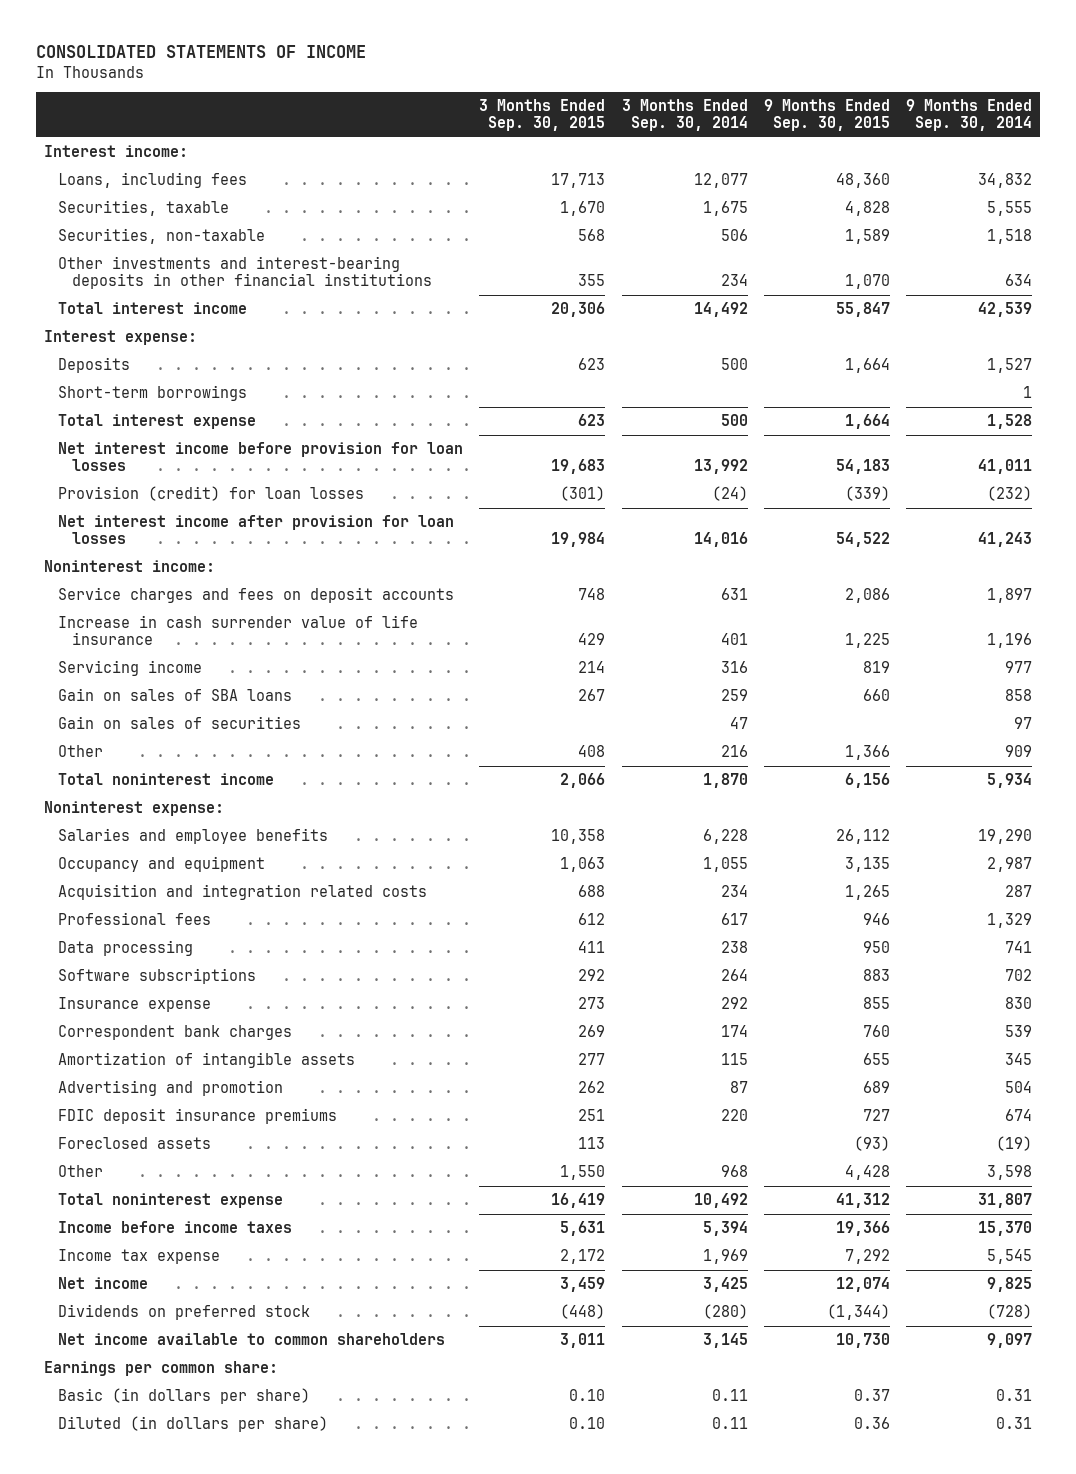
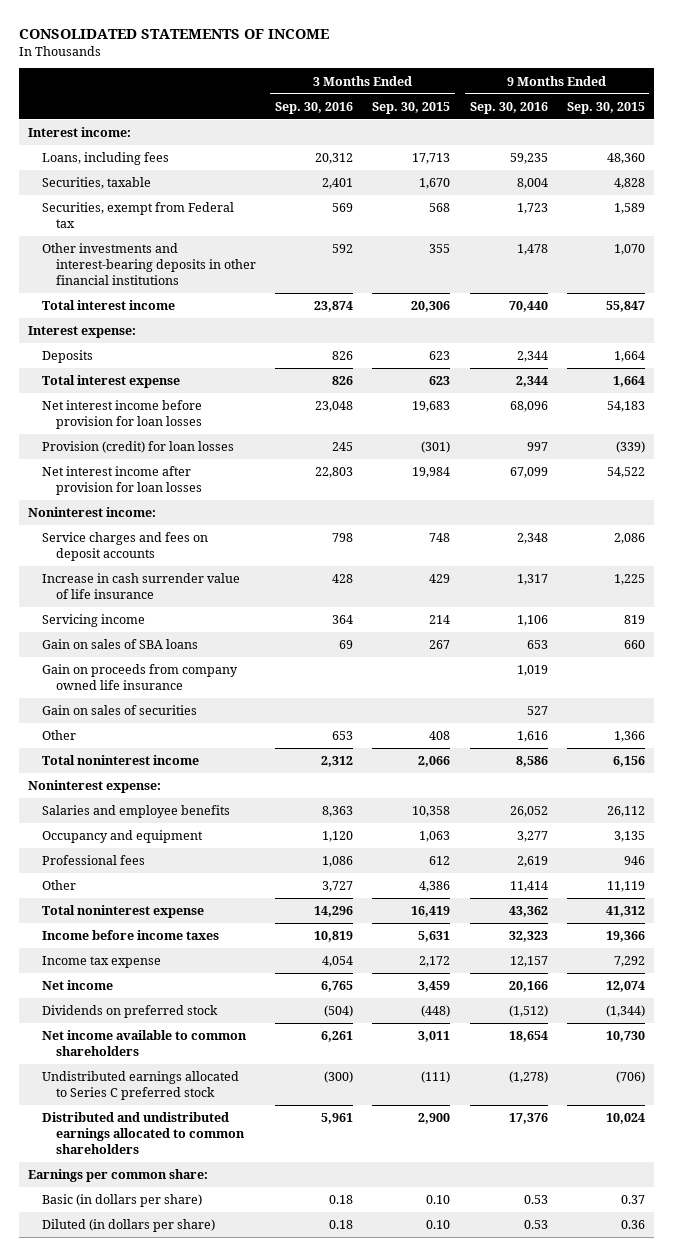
[621,99,748,132] 3 Months Ended Sep. 30, 2014 -> none
[906,99,1033,132] 9 Months Ended Sep. 30, 2014 -> none
none -> [275,101,354,114] Sep. 30, 2016
none -> [469,101,548,114] Sep. 30, 2016
[58,228,266,245] Securities, non-taxable -> [42,202,235,229] Securities, exempt from Federal tax
[58,385,248,402] Short-term borrowings -> none
none -> [42,664,239,691] Gain on proceeds from company owned life insurance
[58,884,428,901] Acquisition and integration related costs -> none
[58,940,194,957] Data processing -> none
[58,968,257,985] Software subscriptions -> none
[58,997,212,1013] Insurance expense -> none
[58,1025,293,1041] Correspondent bank charges -> none
[58,1052,356,1069] Amortization of intangible assets -> none
[58,1080,284,1097] Advertising and promotion -> none
[58,1108,338,1125] FDIC deposit insurance premiums -> none
[58,1137,212,1150] Foreclosed assets -> none
[560,1165,606,1181] 1,550 -> [419,881,451,893] 4,386
[844,1165,890,1181] 4,428 -> [606,881,645,893] 11,119
none -> [42,1071,240,1101] Undistributed earnings allocated to Series C preferred stock
none -> [42,1112,246,1155] Distributed and undistributed earnings allocated to common shareholders

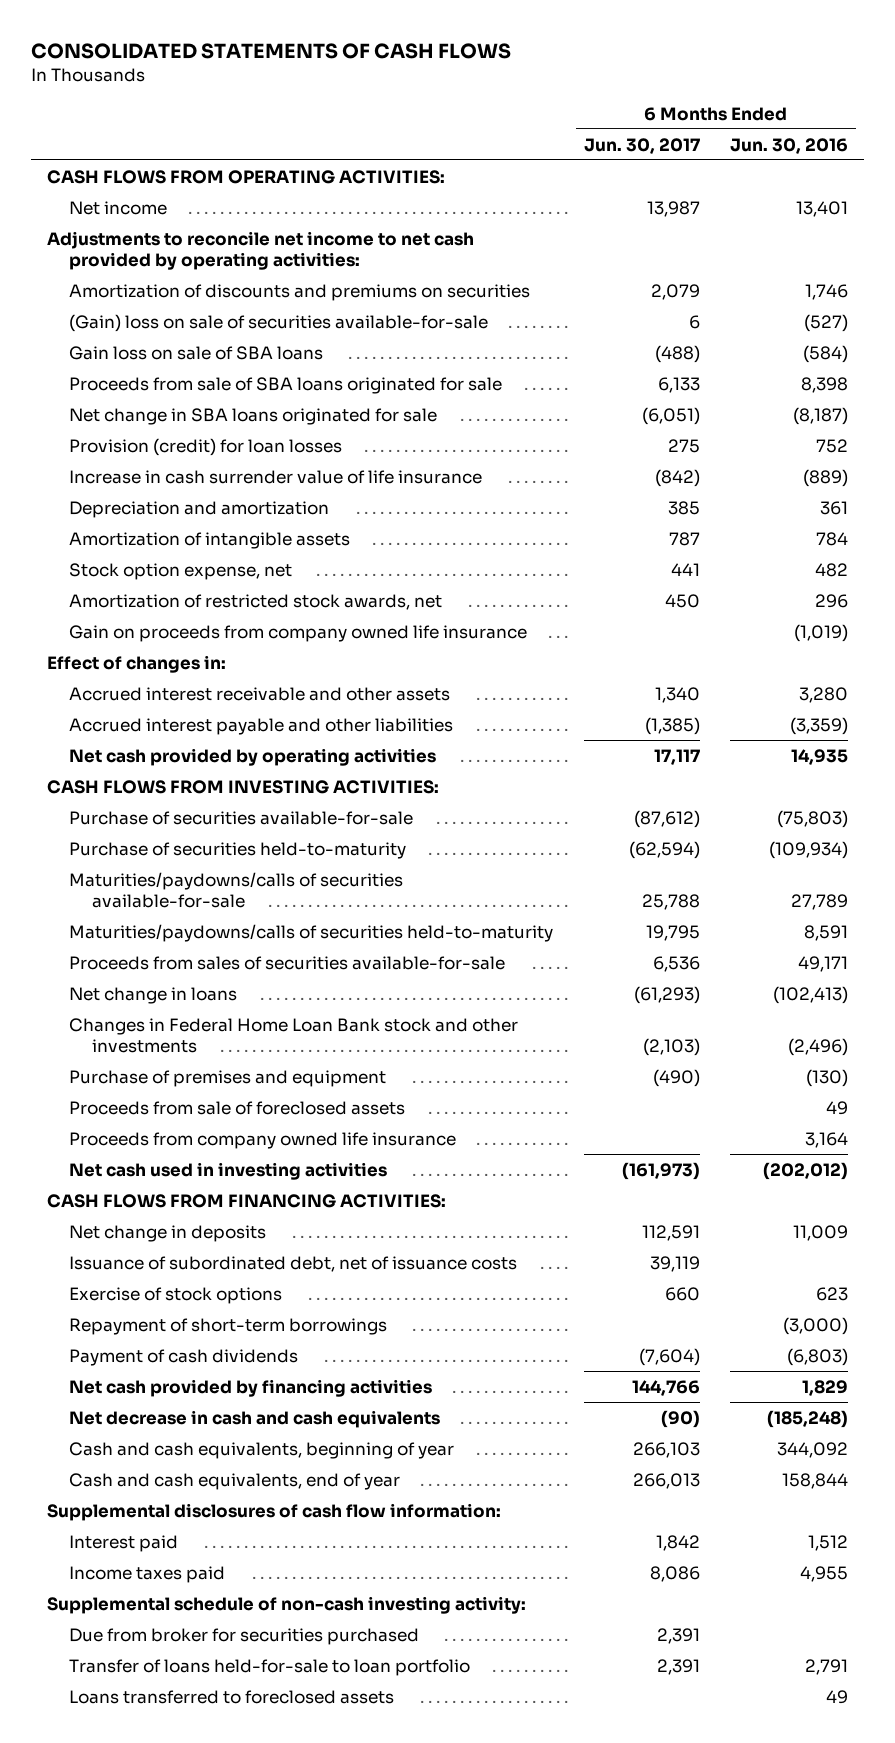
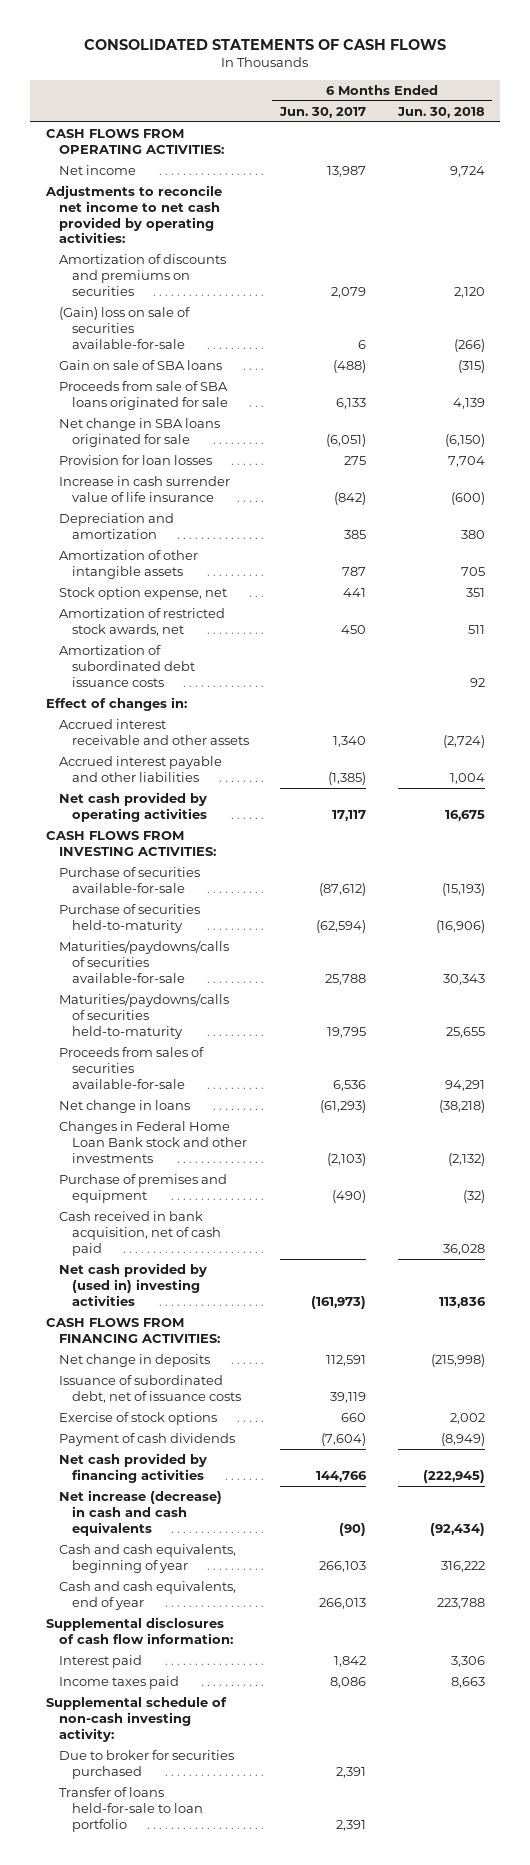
[730,137,849,154] Jun. 30, 2016 -> none
none -> [396,106,485,118] Jun. 30, 2018
[69,345,324,360] Gain loss on sale of SBA loans -> [58,359,222,370] Gain on sale of SBA loans
[69,437,343,456] Provision (credit) for loan losses -> [58,454,212,465] Provision for loan losses
[69,531,351,549] Amortization of intangible assets -> [58,549,198,579] Amortization of other intangible assets
[69,624,528,642] Gain on proceeds from company owned life insurance -> none
none -> [58,644,195,687] Amortization of subordinated debt issuance costs
[69,1100,406,1115] Proceeds from sale of foreclosed assets -> none
[69,1131,457,1149] Proceeds from company owned life insurance -> none
none -> [58,1210,221,1256] Cash received in bank acquisition, net of cash paid
[69,1161,388,1180] Net cash used in investing activities -> [58,1262,207,1306] Net cash provided by (used in) investing activities
[69,1317,388,1335] Repayment of short-term borrowings -> none
[69,1409,441,1428] Net decrease in cash and cash equivalents -> [58,1489,222,1536] Net increase (decrease) in cash and cash equivalents
[69,1627,420,1645] Due from broker for securities purchased -> [58,1749,234,1779] Due to broker for securities purchased
[69,1689,395,1704] Loans transferred to foreclosed assets -> none

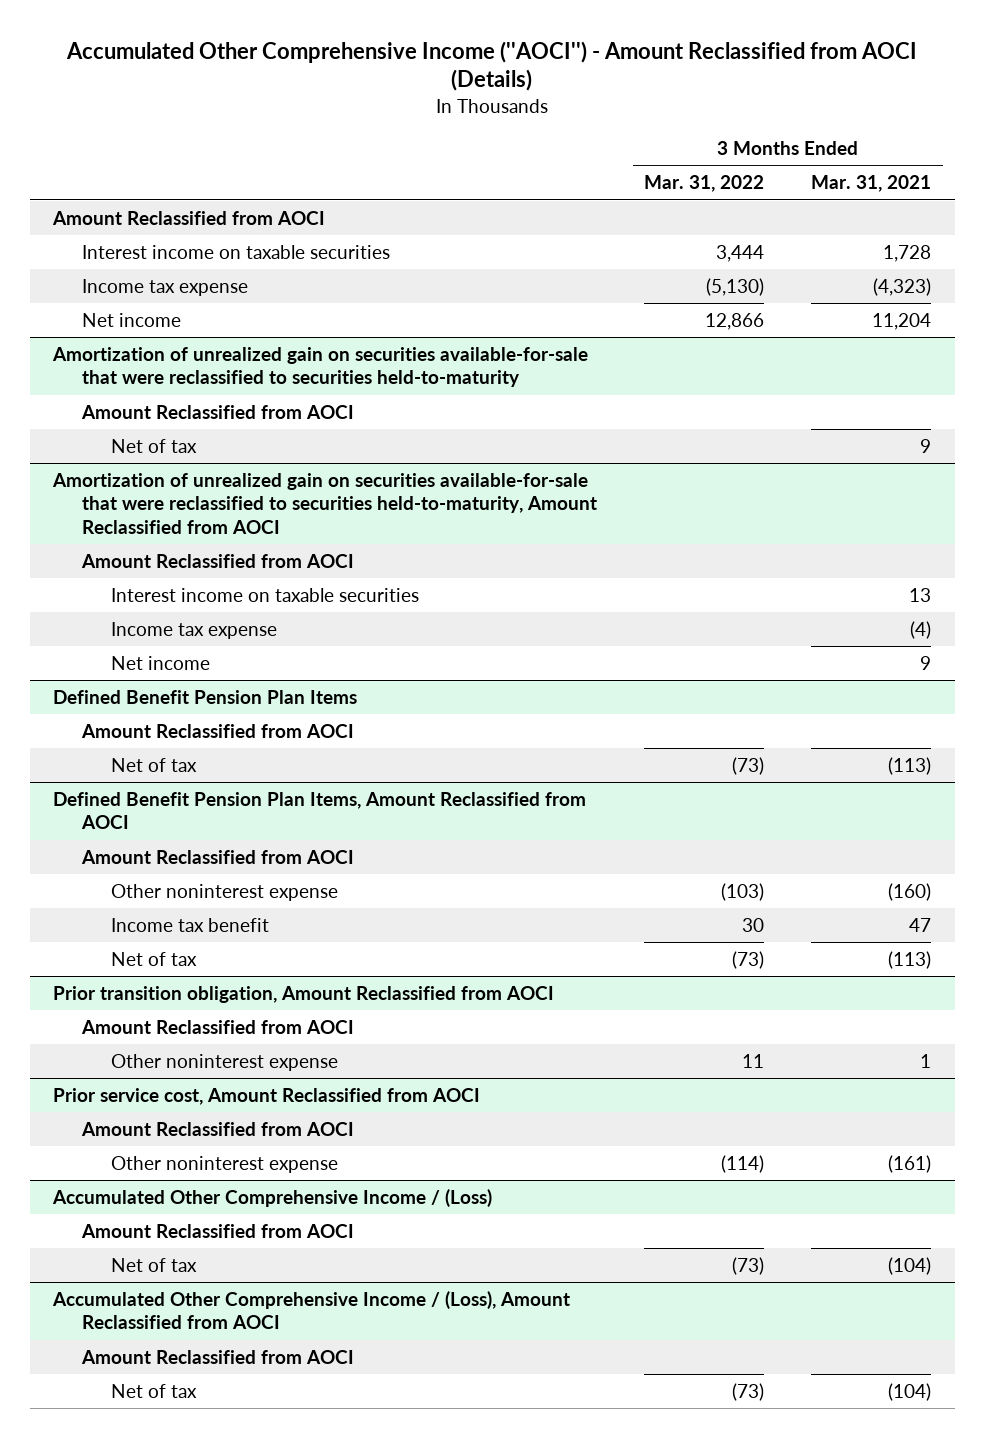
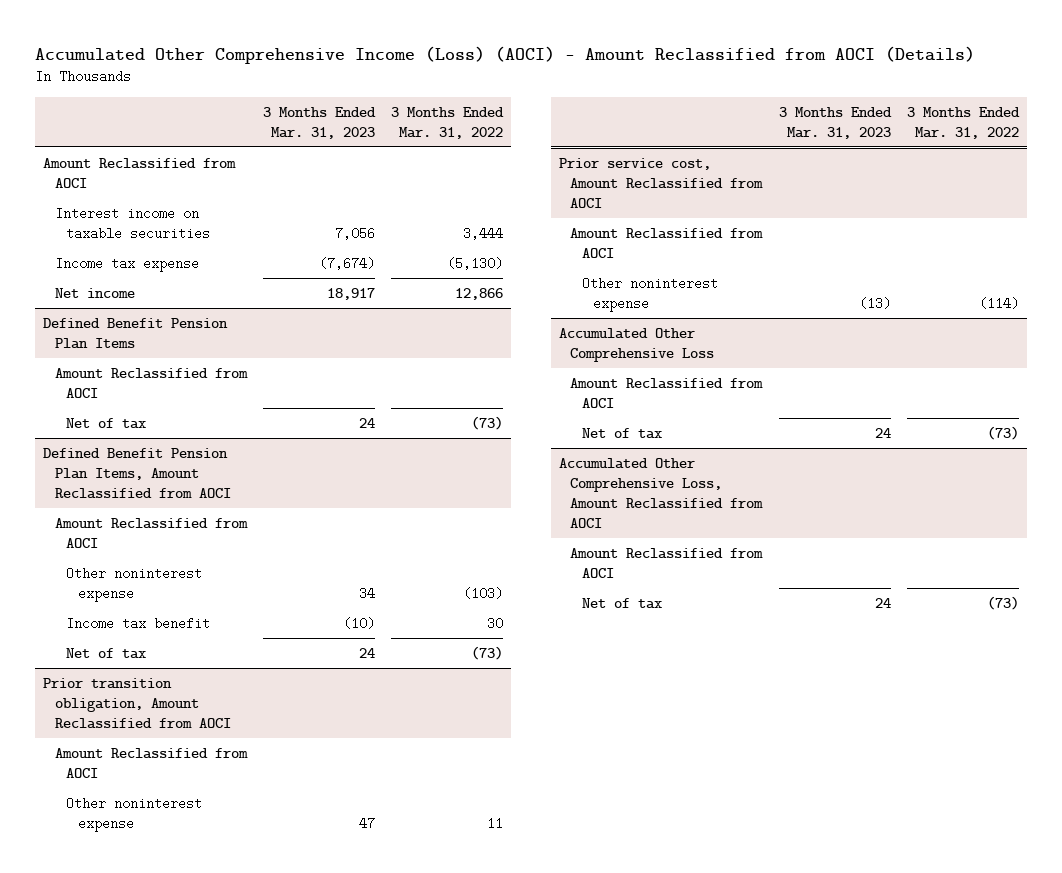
[66,40,918,92] Accumulated Other Comprehensive Income (''AOCI'') - Amount Reclassified from AOCI (Details) -> [35,45,976,64] Accumulated Other Comprehensive Income (Loss) (AOCI) - Amount Reclassified from AOCI (Details)
[811,175,932,193] Mar. 31, 2021 -> none
none -> [262,106,376,139] 3 Months Ended Mar. 31, 2023
[52,346,589,388] Amortization of unrealized gain on securities available-for-sale that were reclassified to securities held-to-maturity -> none
[81,404,355,419] Amount Reclassified from AOCI -> none
[111,438,198,453] Net of tax -> none
[52,472,598,534] Amortization of unrealized gain on securities available-for-sale that were reclassified to securities held-to-maturity, Amount Reclassified from AOCI -> none
[81,553,355,568] Amount Reclassified from AOCI -> none
[111,587,420,602] Interest income on taxable securities -> none
[111,621,278,639] Income tax expense -> none
[111,655,211,670] Net income -> none
[52,1188,493,1207] Accumulated Other Comprehensive Income / (Loss) -> [558,327,715,362] Accumulated Other Comprehensive Loss
[52,1290,571,1330] Accumulated Other Comprehensive Income / (Loss), Amount Reclassified from AOCI -> [558,457,764,528] Accumulated Other Comprehensive Loss, Amount Reclassified from AOCI

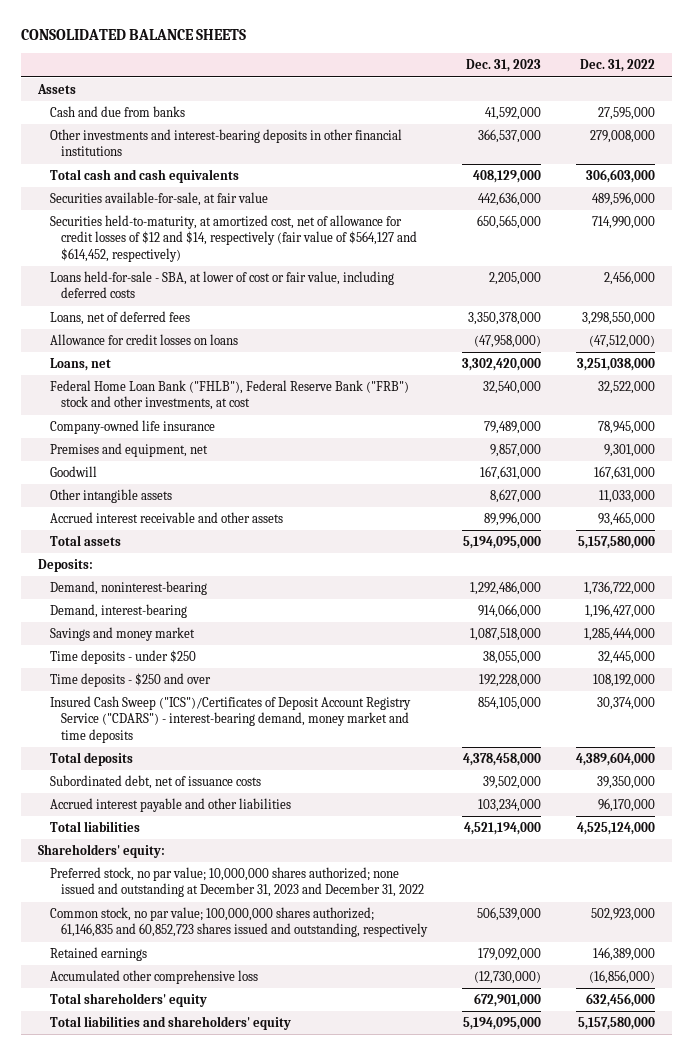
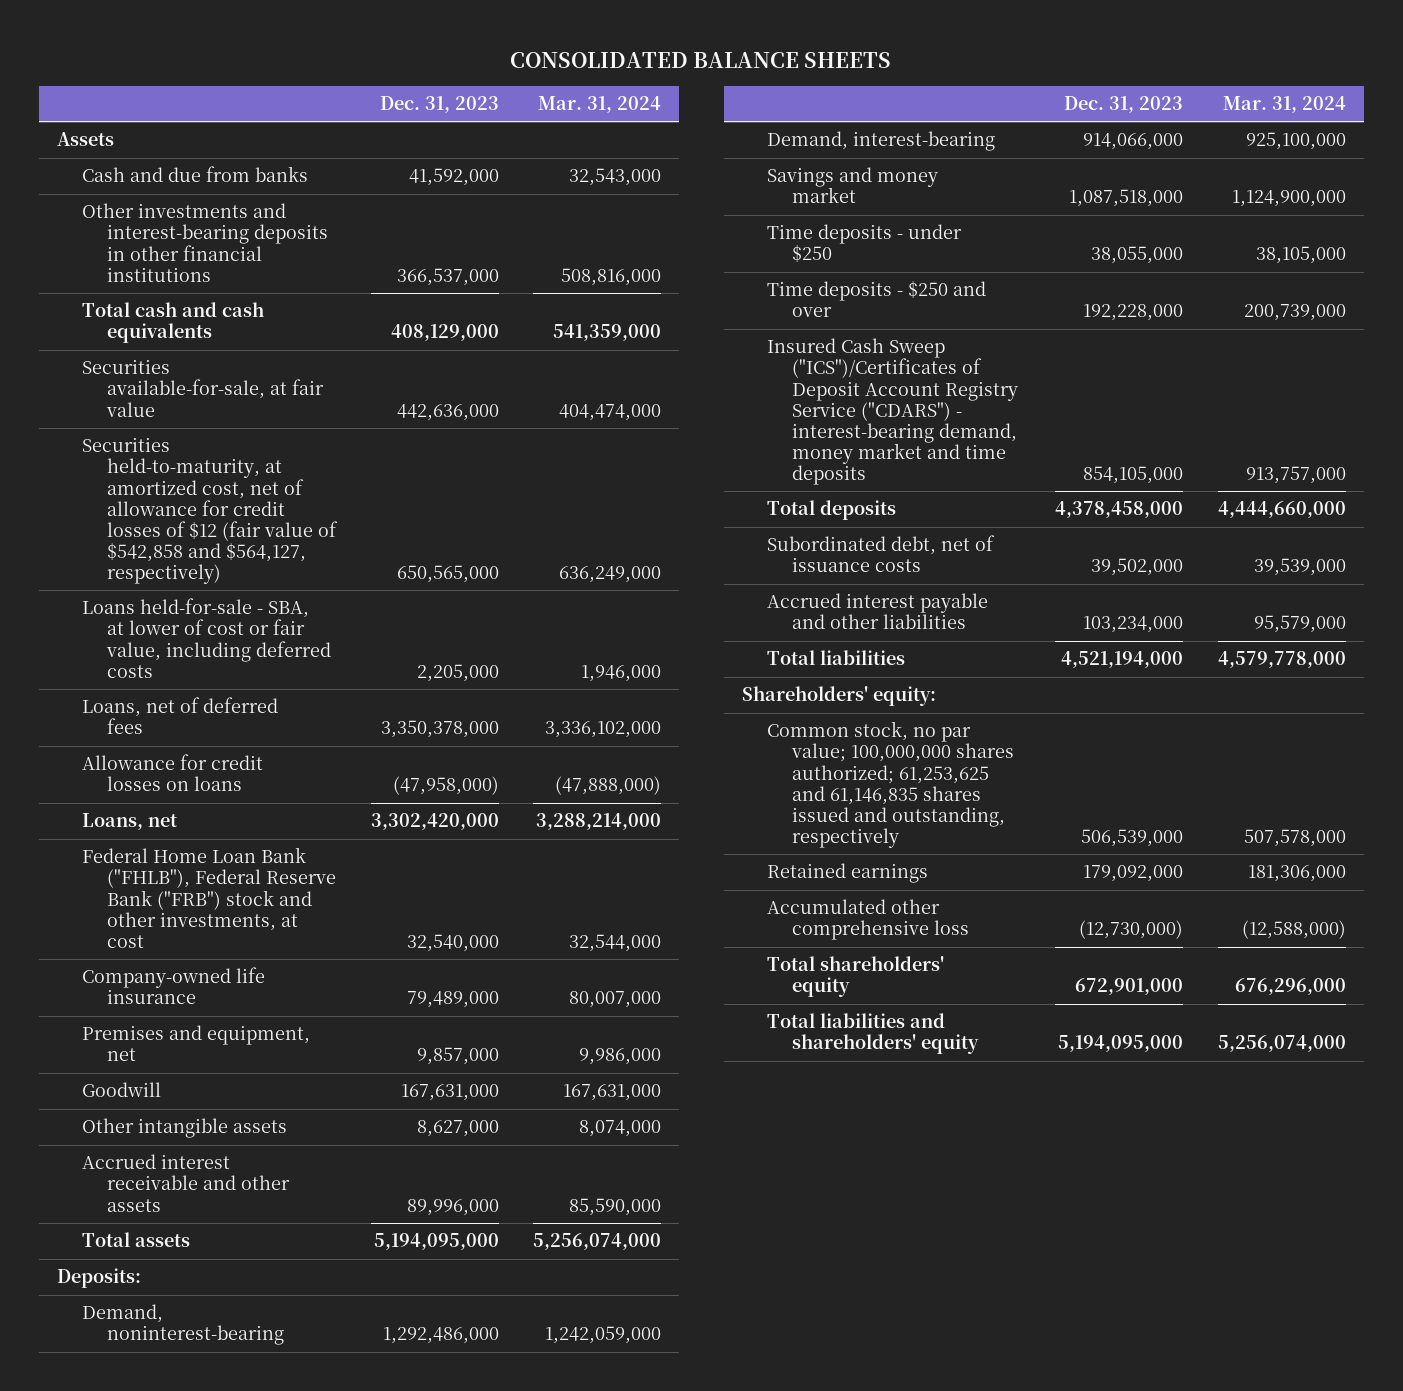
[579,59,655,73] Dec. 31, 2022 -> none
none -> [538,96,662,114] Mar. 31, 2024
[49,215,418,262] Securities held-to-maturity, at amortized cost, net of allowance for credit losses of $12 and $14, respectively (fair value of $564,127 and $614,452, respectively) -> [81,437,338,584] Securities held-to-maturity, at amortized cost, net of allowance for credit losses of $12 (fair value of $542,858 and $564,127, respectively)
[49,867,425,898] Preferred stock, no par value; 10,000,000 shares authorized; none issued and outstanding at December 31, 2023 and December 31, 2022 -> none
[49,907,429,938] Common stock, no par value; 100,000,000 shares authorized; 61,146,835 and 60,852,723 shares issued and outstanding, respectively -> [766,721,1014,848] Common stock, no par value; 100,000,000 shares authorized; 61,253,625 and 61,146,835 shares issued and outstanding, respectively

